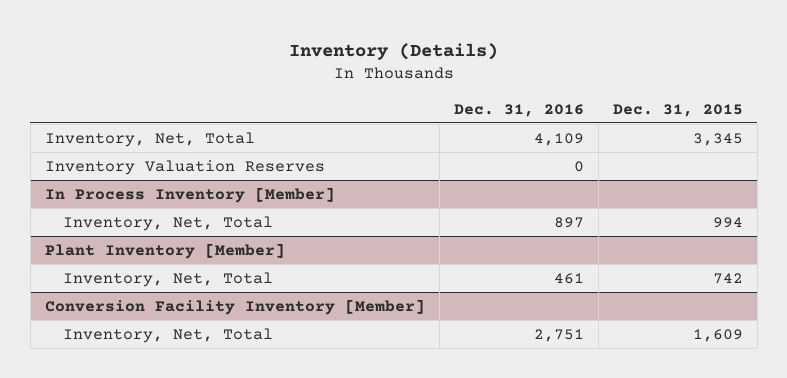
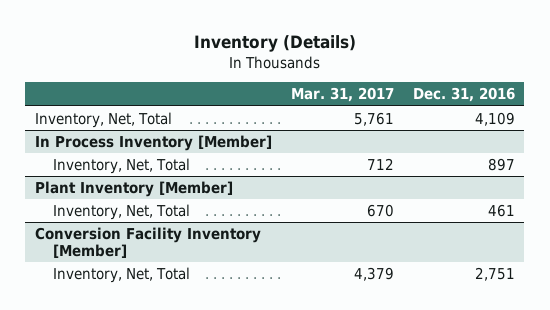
[612,103,743,117] Dec. 31, 2015 -> none
none -> [290,87,394,103] Mar. 31, 2017
[44,159,325,175] Inventory Valuation Reserves -> none

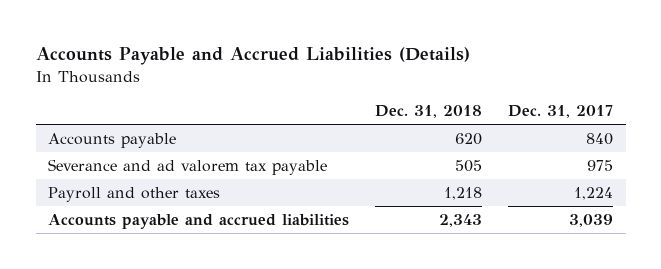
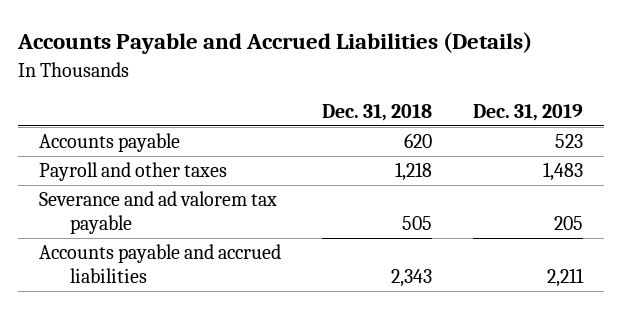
[507,105,613,119] Dec. 31, 2017 -> none
none -> [473,104,584,122] Dec. 31, 2019
[48,158,328,175] Severance and ad valorem tax payable -> [38,191,277,235] Severance and ad valorem tax payable

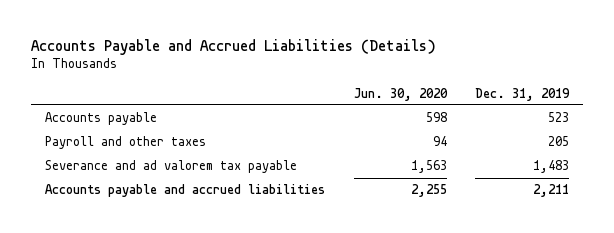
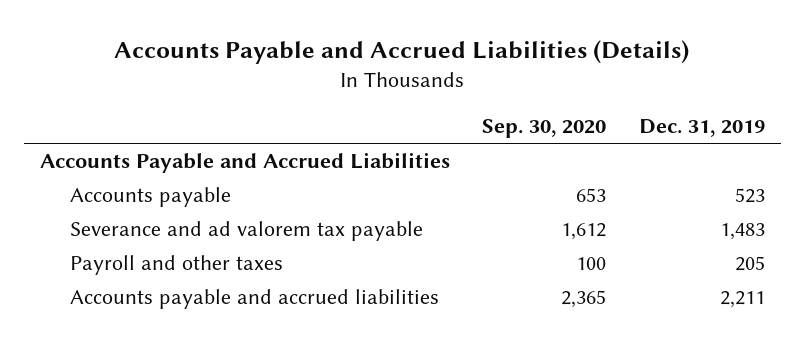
[353,87,448,101] Jun. 30, 2020 -> none
none -> [482,119,607,139] Sep. 30, 2020
none -> [40,152,451,174] Accounts Payable and Accrued Liabilities
[45,136,207,150] Payroll and other taxes -> [70,255,284,276] Payroll and other taxes

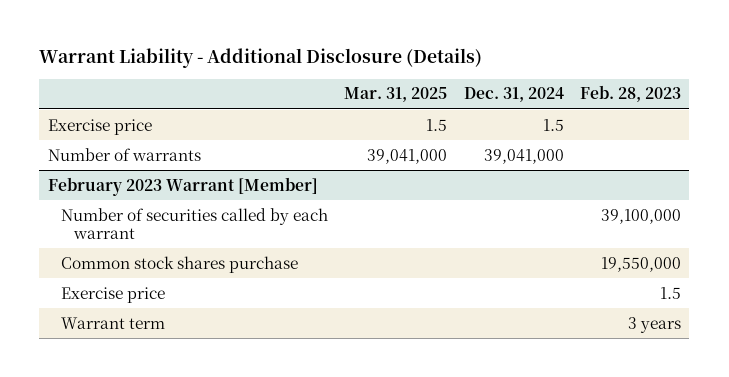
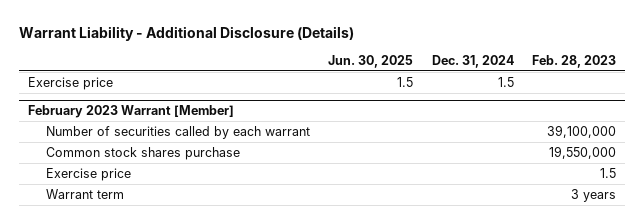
[344,87,448,103] Mar. 31, 2025 -> none
none -> [328,54,414,68] Jun. 30, 2025
[47,147,201,161] Number of warrants -> none

